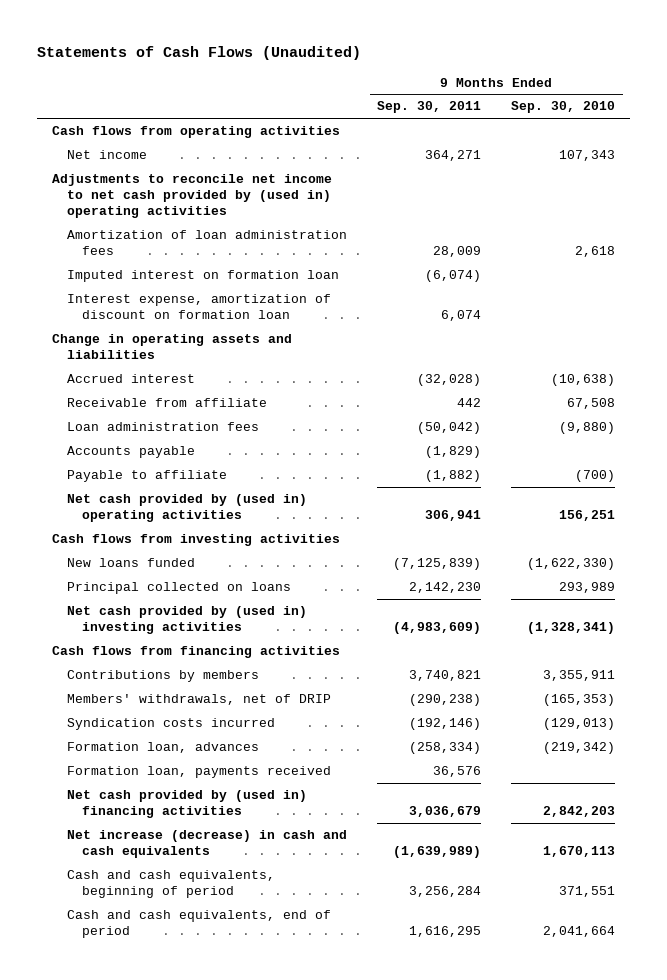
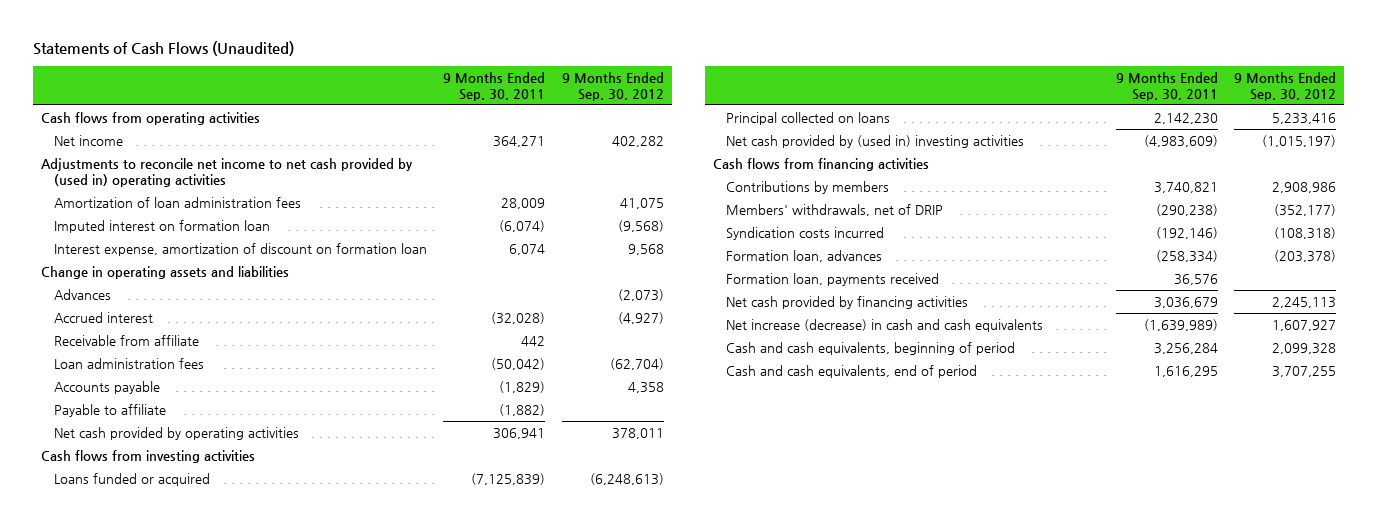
[511,101,616,114] Sep. 30, 2010 -> none
none -> [561,71,664,101] 9 Months Ended Sep. 30, 2012
none -> [53,288,111,300] Advances
[66,494,307,523] Net cash provided by (used in) operating activities -> [53,426,299,440] Net cash provided by operating activities
[66,558,195,568] New loans funded -> [53,472,210,486] Loans funded or acquired
[66,790,307,819] Net cash provided by (used in) financing activities -> [726,295,969,309] Net cash provided by financing activities

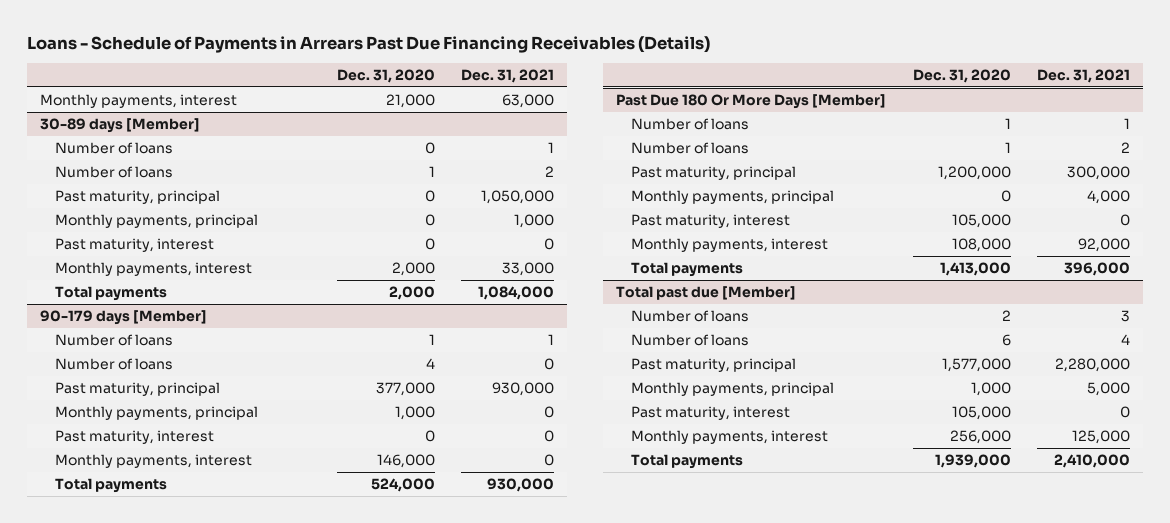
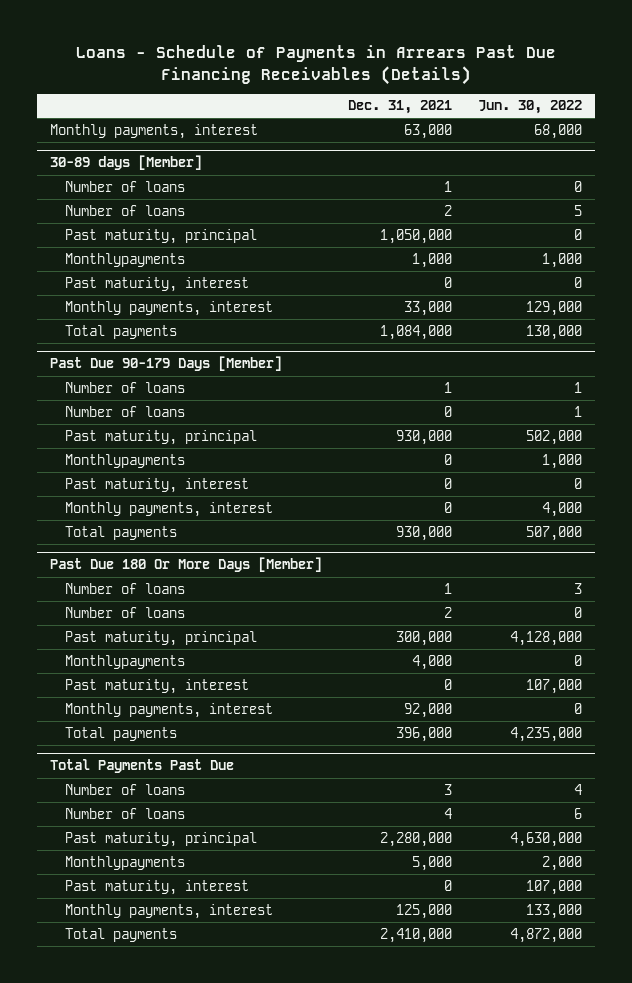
[336,69,435,84] Dec. 31, 2020 -> none
none -> [477,100,582,115] Jun. 30, 2022
[54,213,258,228] Monthly payments, principal -> [65,252,186,267] Monthlypayments
[40,309,208,325] 90-179 days [Member] -> [49,356,282,372] Past Due 90-179 Days [Member]
[54,405,258,420] Monthly payments, principal -> [65,453,186,468] Monthlypayments
[630,189,834,204] Monthly payments, principal -> [65,654,186,669] Monthlypayments
[616,285,797,300] Total past due [Member] -> [49,759,234,774] Total Payments Past Due
[630,381,834,396] Monthly payments, principal -> [65,855,186,870] Monthlypayments

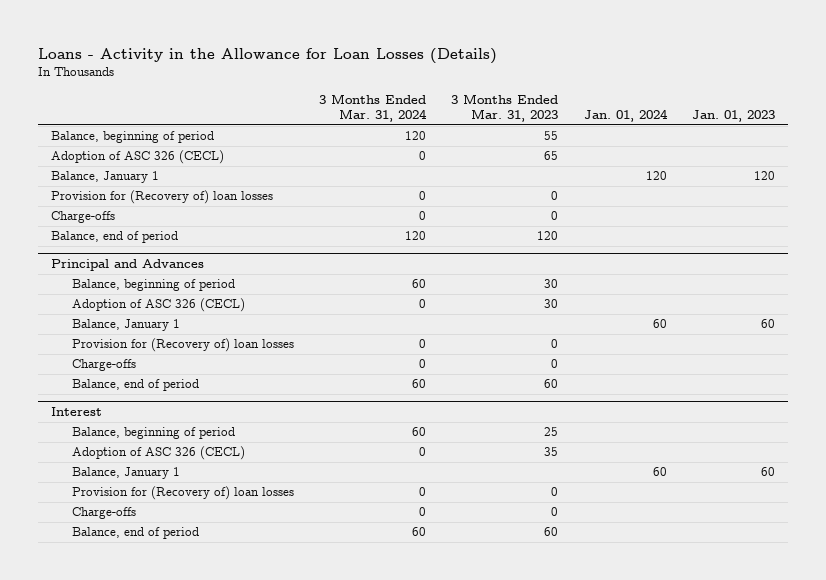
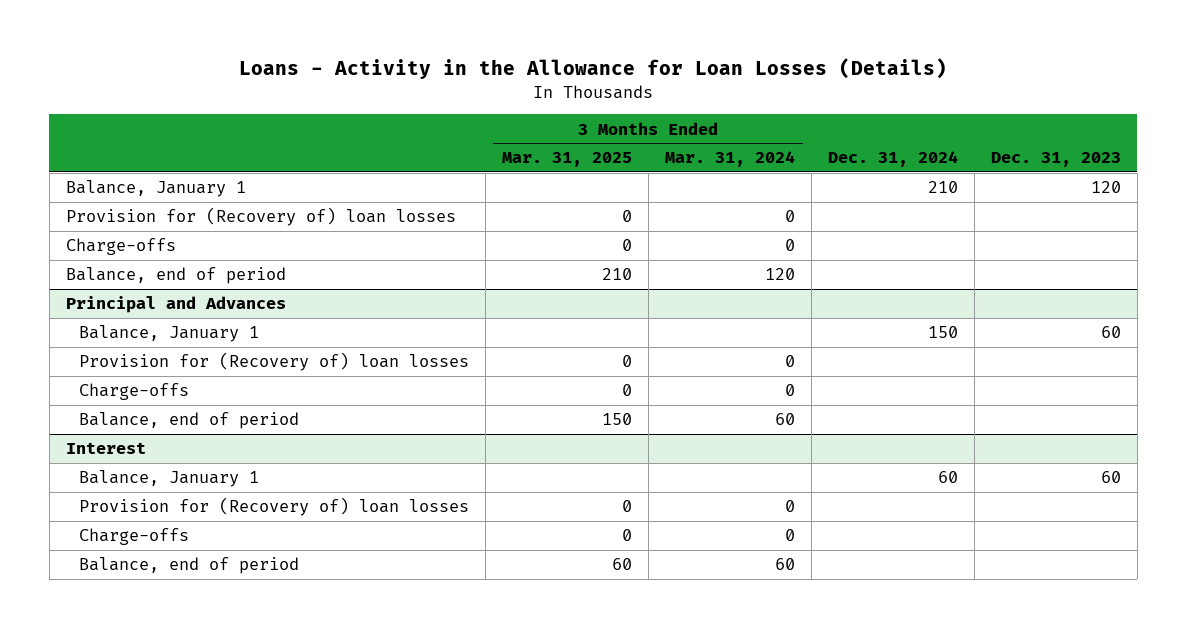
[451,93,559,123] 3 Months Ended Mar. 31, 2023 -> none
[583,109,668,123] Jan. 01, 2024 -> none
[692,110,776,123] Jan. 01, 2023 -> none
none -> [501,152,632,168] Mar. 31, 2025
none -> [827,151,958,168] Dec. 31, 2024
none -> [990,152,1121,168] Dec. 31, 2023
[50,131,214,144] Balance, beginning of period -> none
[50,150,224,165] Adoption of ASC 326 (CECL) -> none
[71,279,235,292] Balance, beginning of period -> none
[71,298,245,313] Adoption of ASC 326 (CECL) -> none
[71,427,235,440] Balance, beginning of period -> none
[71,446,245,461] Adoption of ASC 326 (CECL) -> none

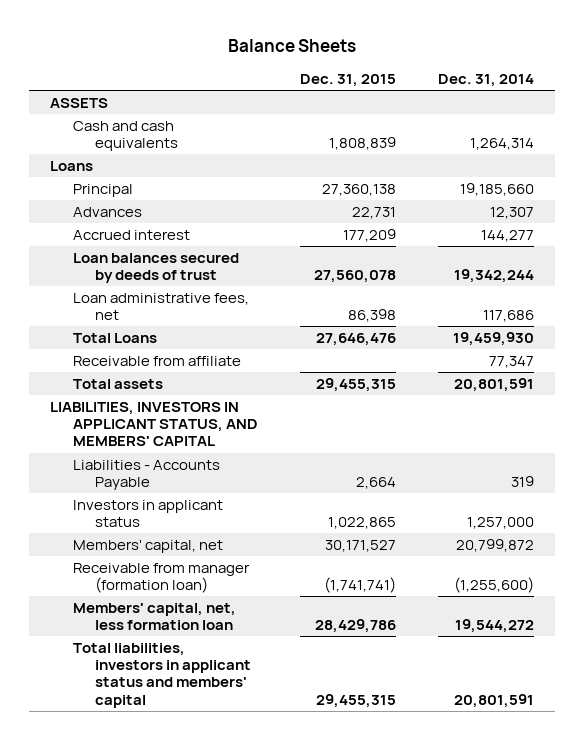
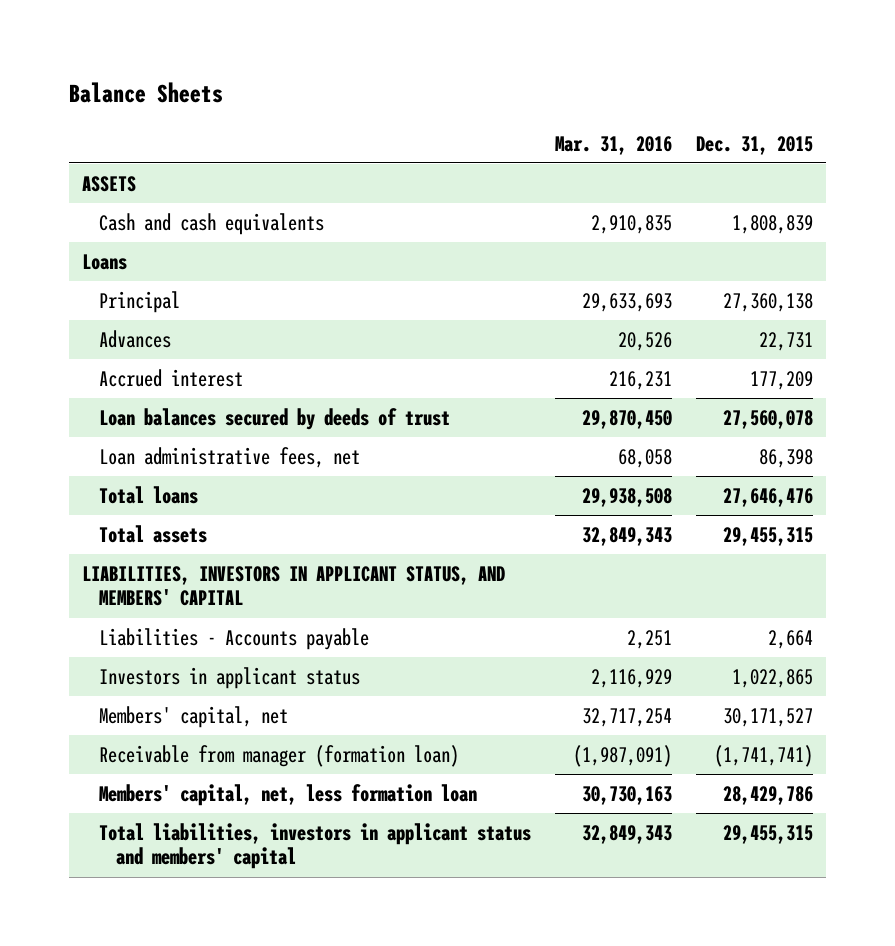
[437,73,534,87] Dec. 31, 2014 -> none
none -> [555,135,673,155] Mar. 31, 2016
[72,355,241,366] Receivable from affiliate -> none
[72,332,157,343] Total Loans -> [98,485,198,504] Total loans
[72,459,220,491] Liabilities - Accounts Payable -> [98,627,369,650] Liabilities - Accounts payable

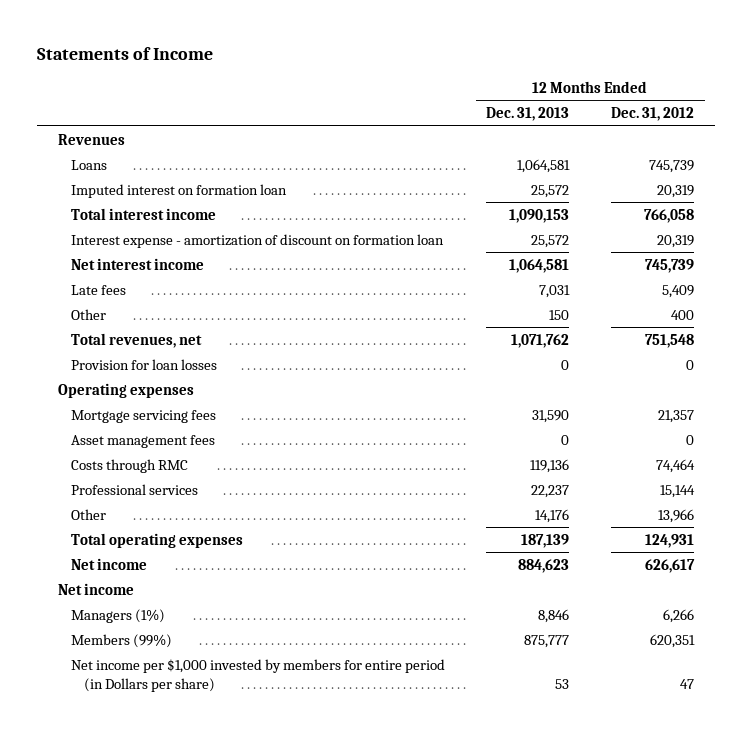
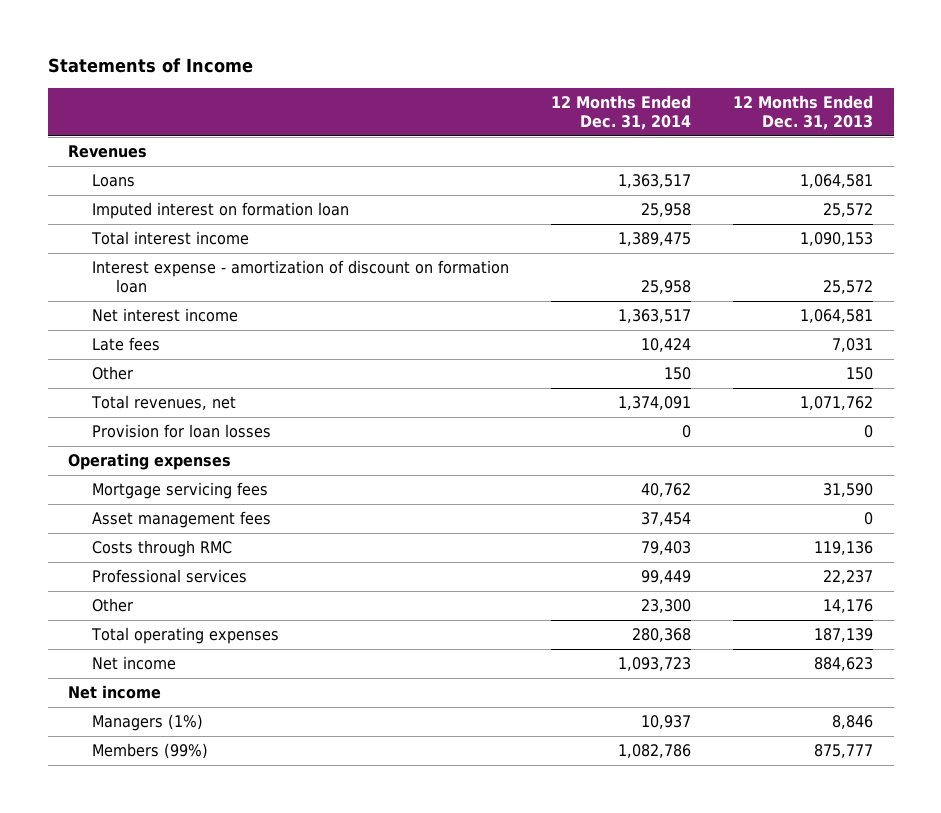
[611,107,695,122] Dec. 31, 2012 -> none
none -> [551,94,692,130] 12 Months Ended Dec. 31, 2014
[70,658,445,693] Net income per $1,000 invested by members for entire period (in Dollars per share) -> none

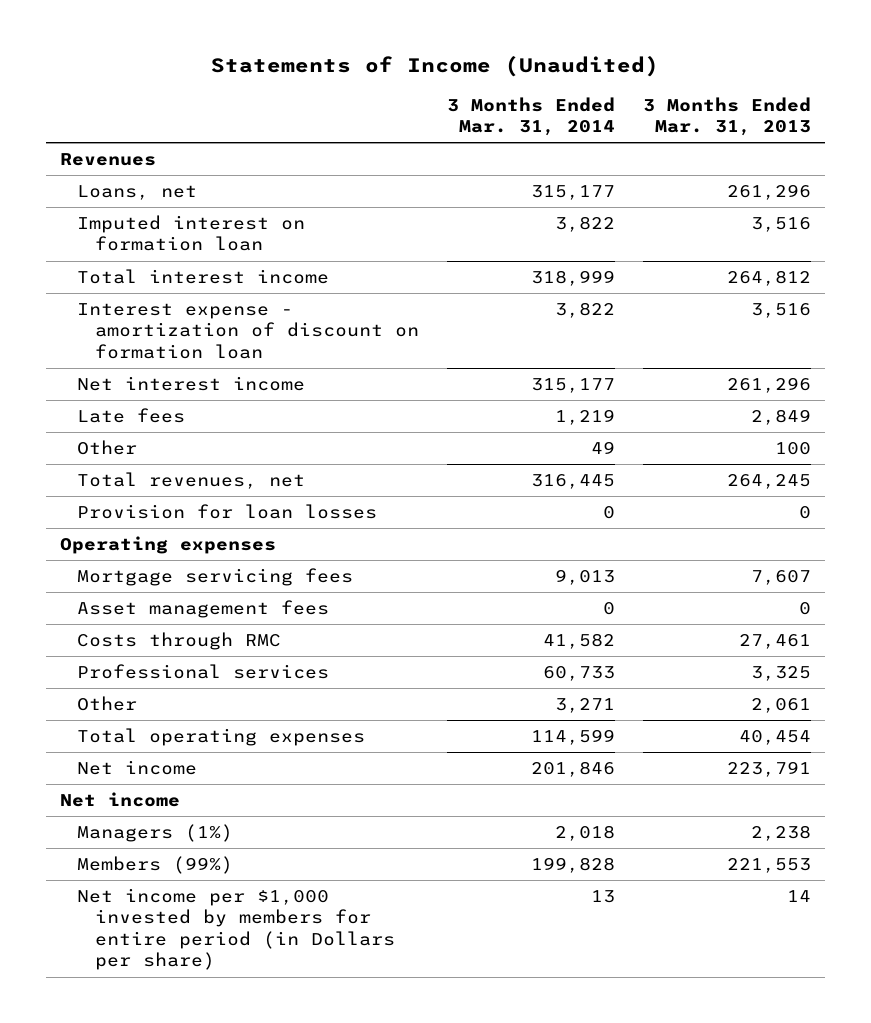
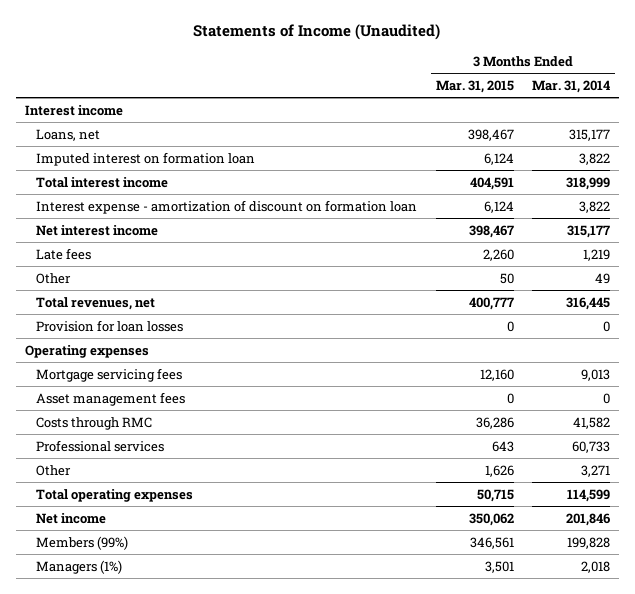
[642,96,811,137] 3 Months Ended Mar. 31, 2013 -> none
none -> [435,79,514,93] Mar. 31, 2015
[59,153,156,167] Revenues -> none
none -> [24,104,123,116] Interest income
[59,792,180,808] Net income -> none
[77,888,396,971] Net income per $1,000 invested by members for entire period (in Dollars per share) -> none
[77,824,234,843] Managers (1%) -> [36,559,123,574] Managers (1%)

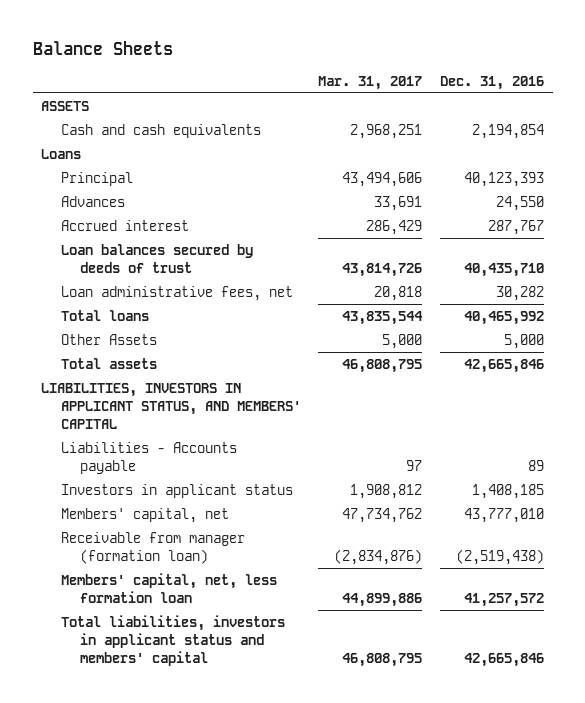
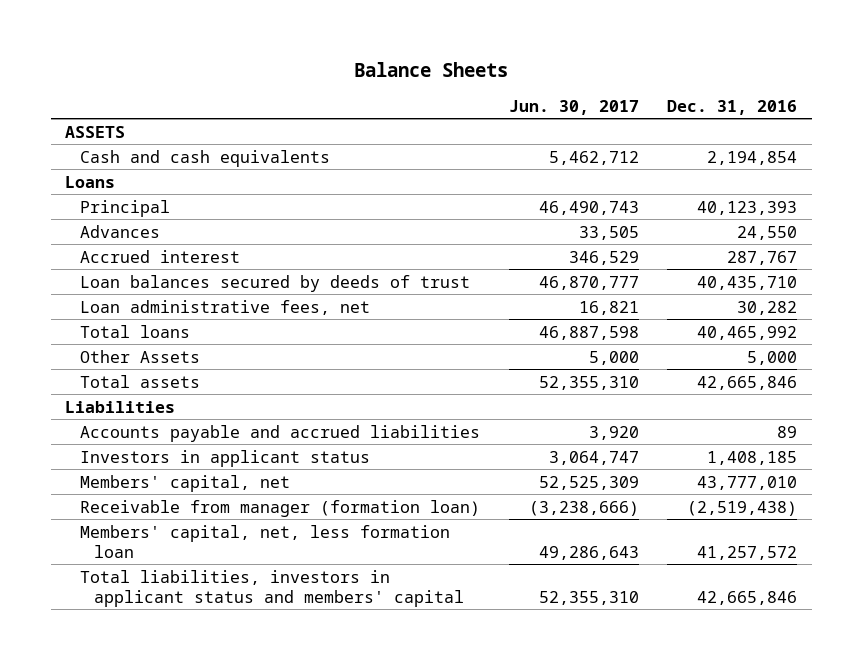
[318,75,423,90] Mar. 31, 2017 -> none
none -> [508,99,639,115] Jun. 30, 2017
[41,383,301,429] LIABILITIES, INVESTORS IN APPLICANT STATUS, AND MEMBERS' CAPITAL -> none
none -> [65,400,176,413] Liabilities
[60,442,237,474] Liabilities - Accounts payable -> [79,424,480,442] Accounts payable and accrued liabilities

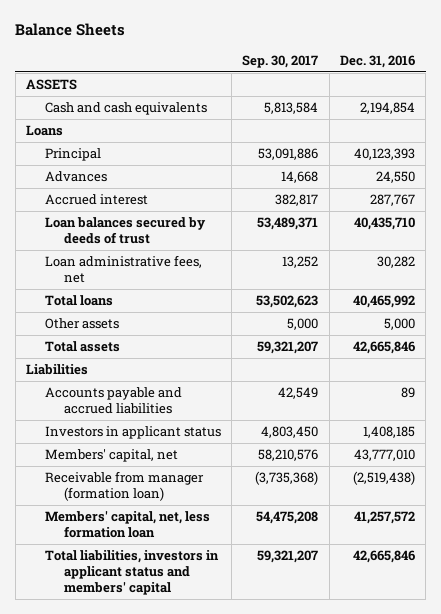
[508,99,639,115] Jun. 30, 2017 -> none
none -> [242,54,319,68] Sep. 30, 2017
[79,349,200,363] Other Assets -> [44,318,119,330] Other assets

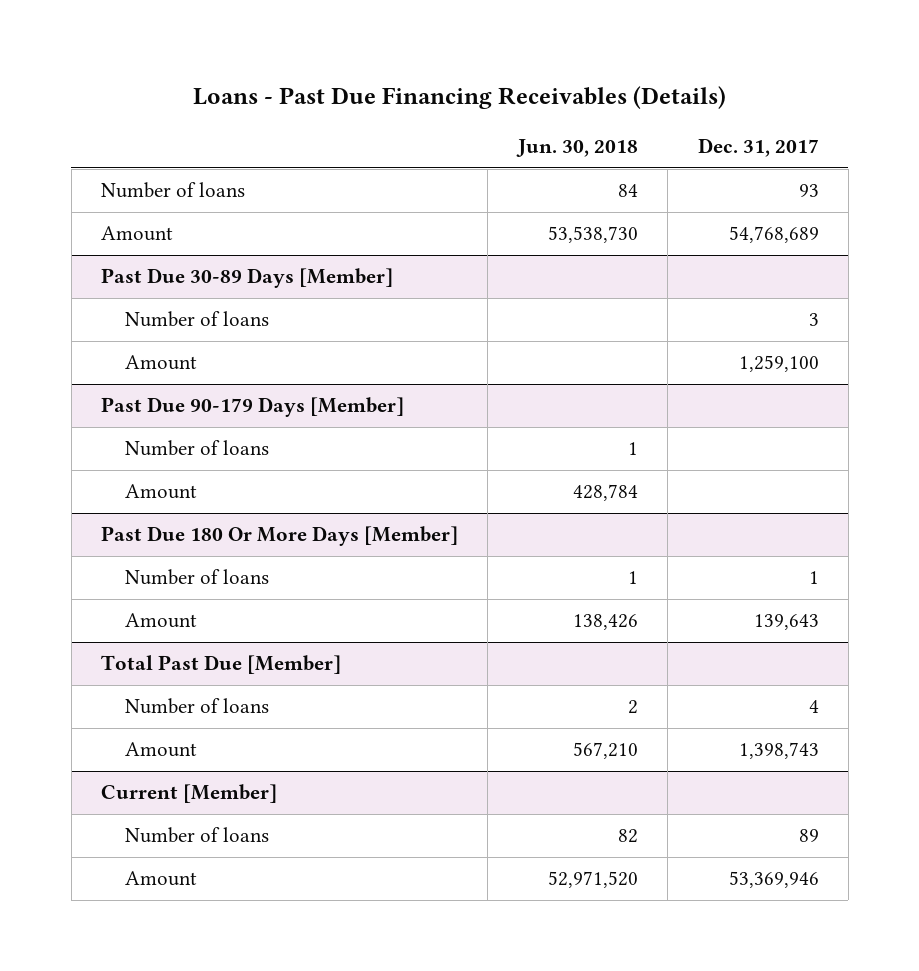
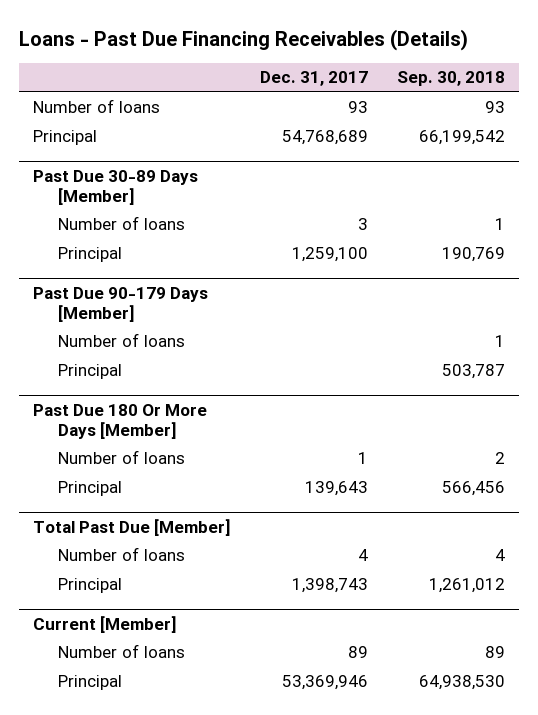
[515,139,638,158] Jun. 30, 2018 -> none
none -> [396,71,505,87] Sep. 30, 2018
[100,226,173,242] Amount -> [33,130,98,146] Principal
[125,355,198,371] Amount -> [57,247,122,263] Principal
[125,484,198,500] Amount -> [57,364,122,380] Principal
[125,613,198,629] Amount -> [57,481,122,497] Principal
[125,742,198,758] Amount -> [57,578,122,594] Principal
[125,871,198,887] Amount -> [57,675,122,691] Principal

